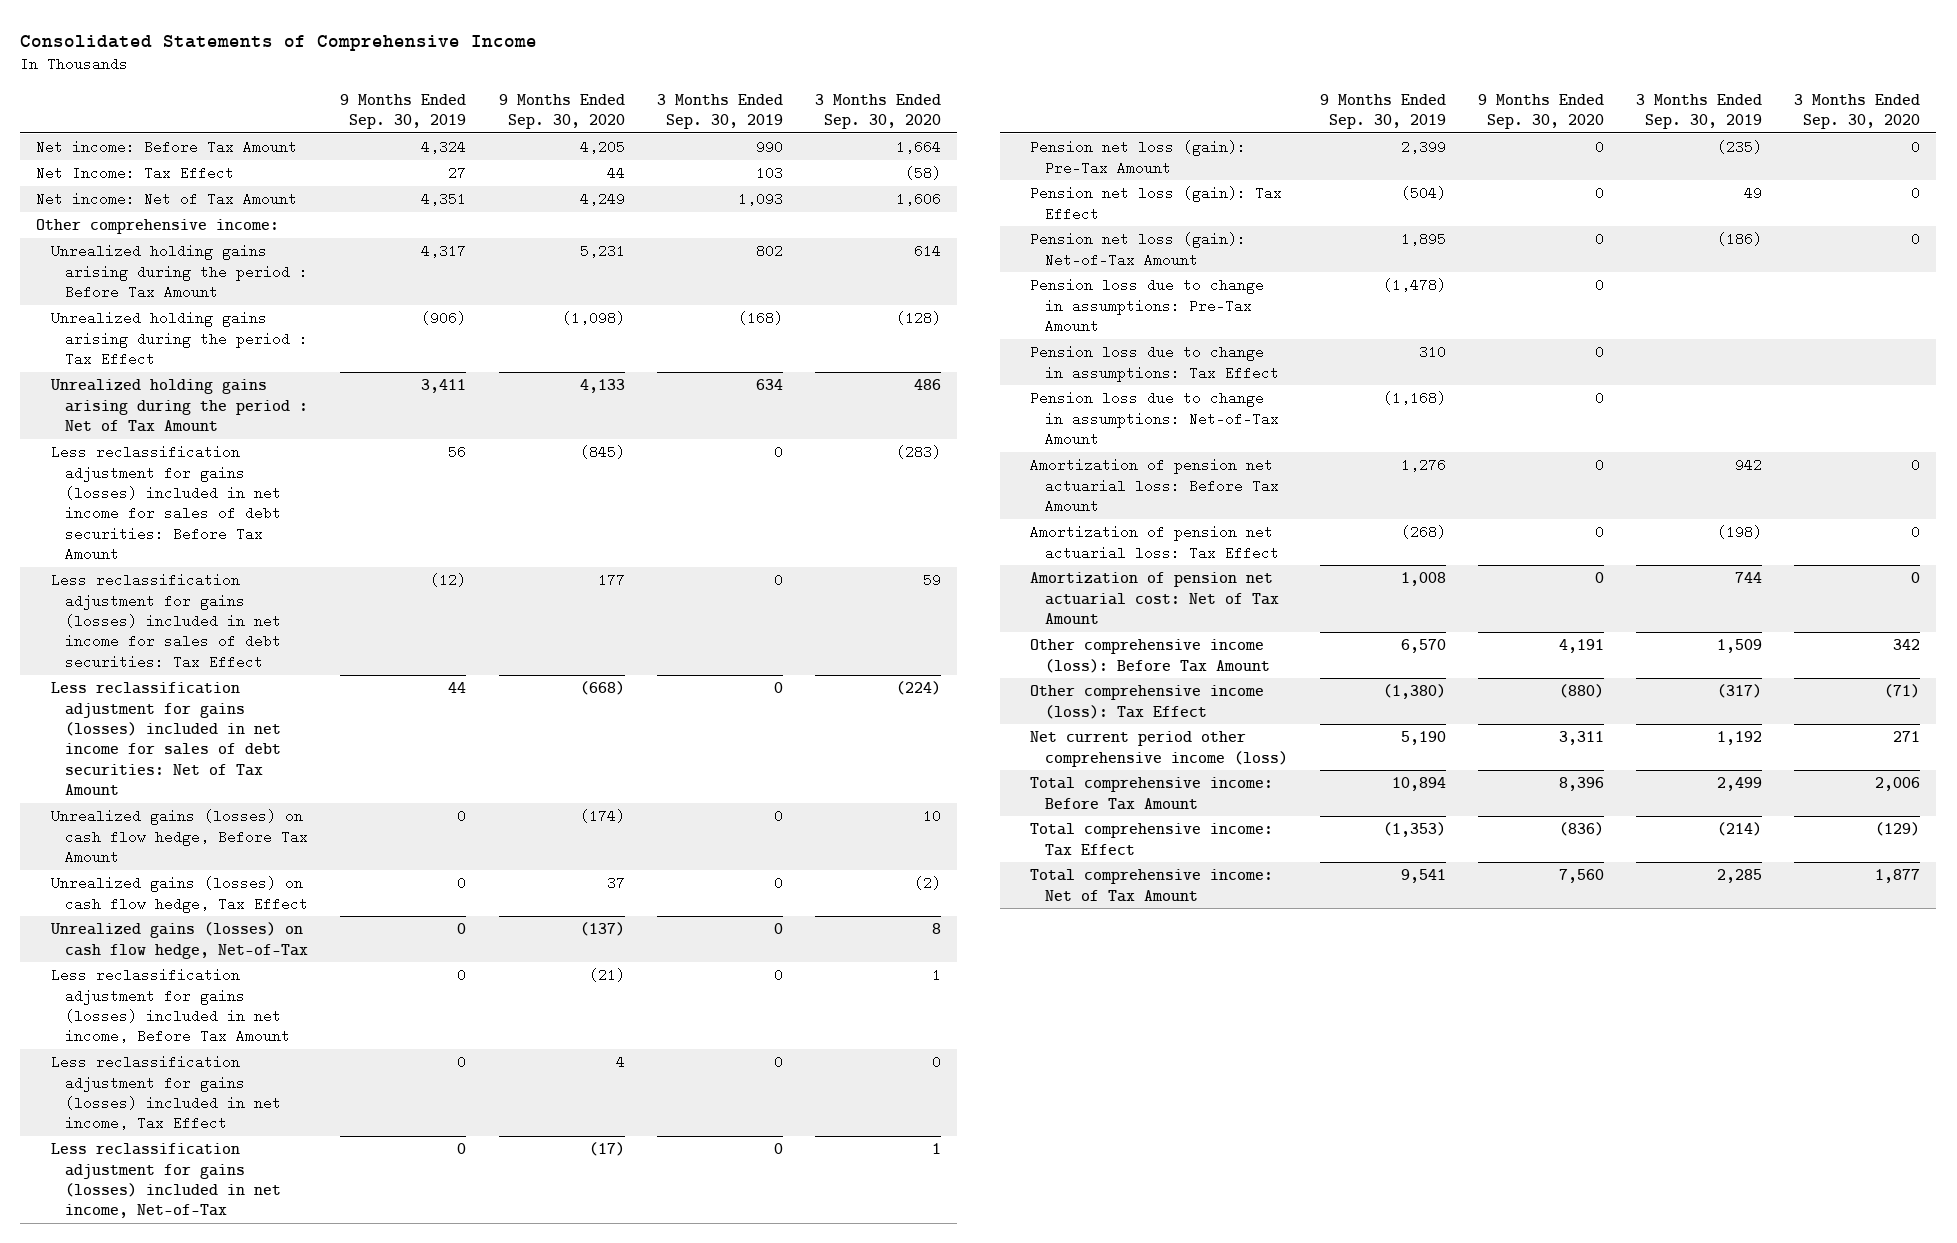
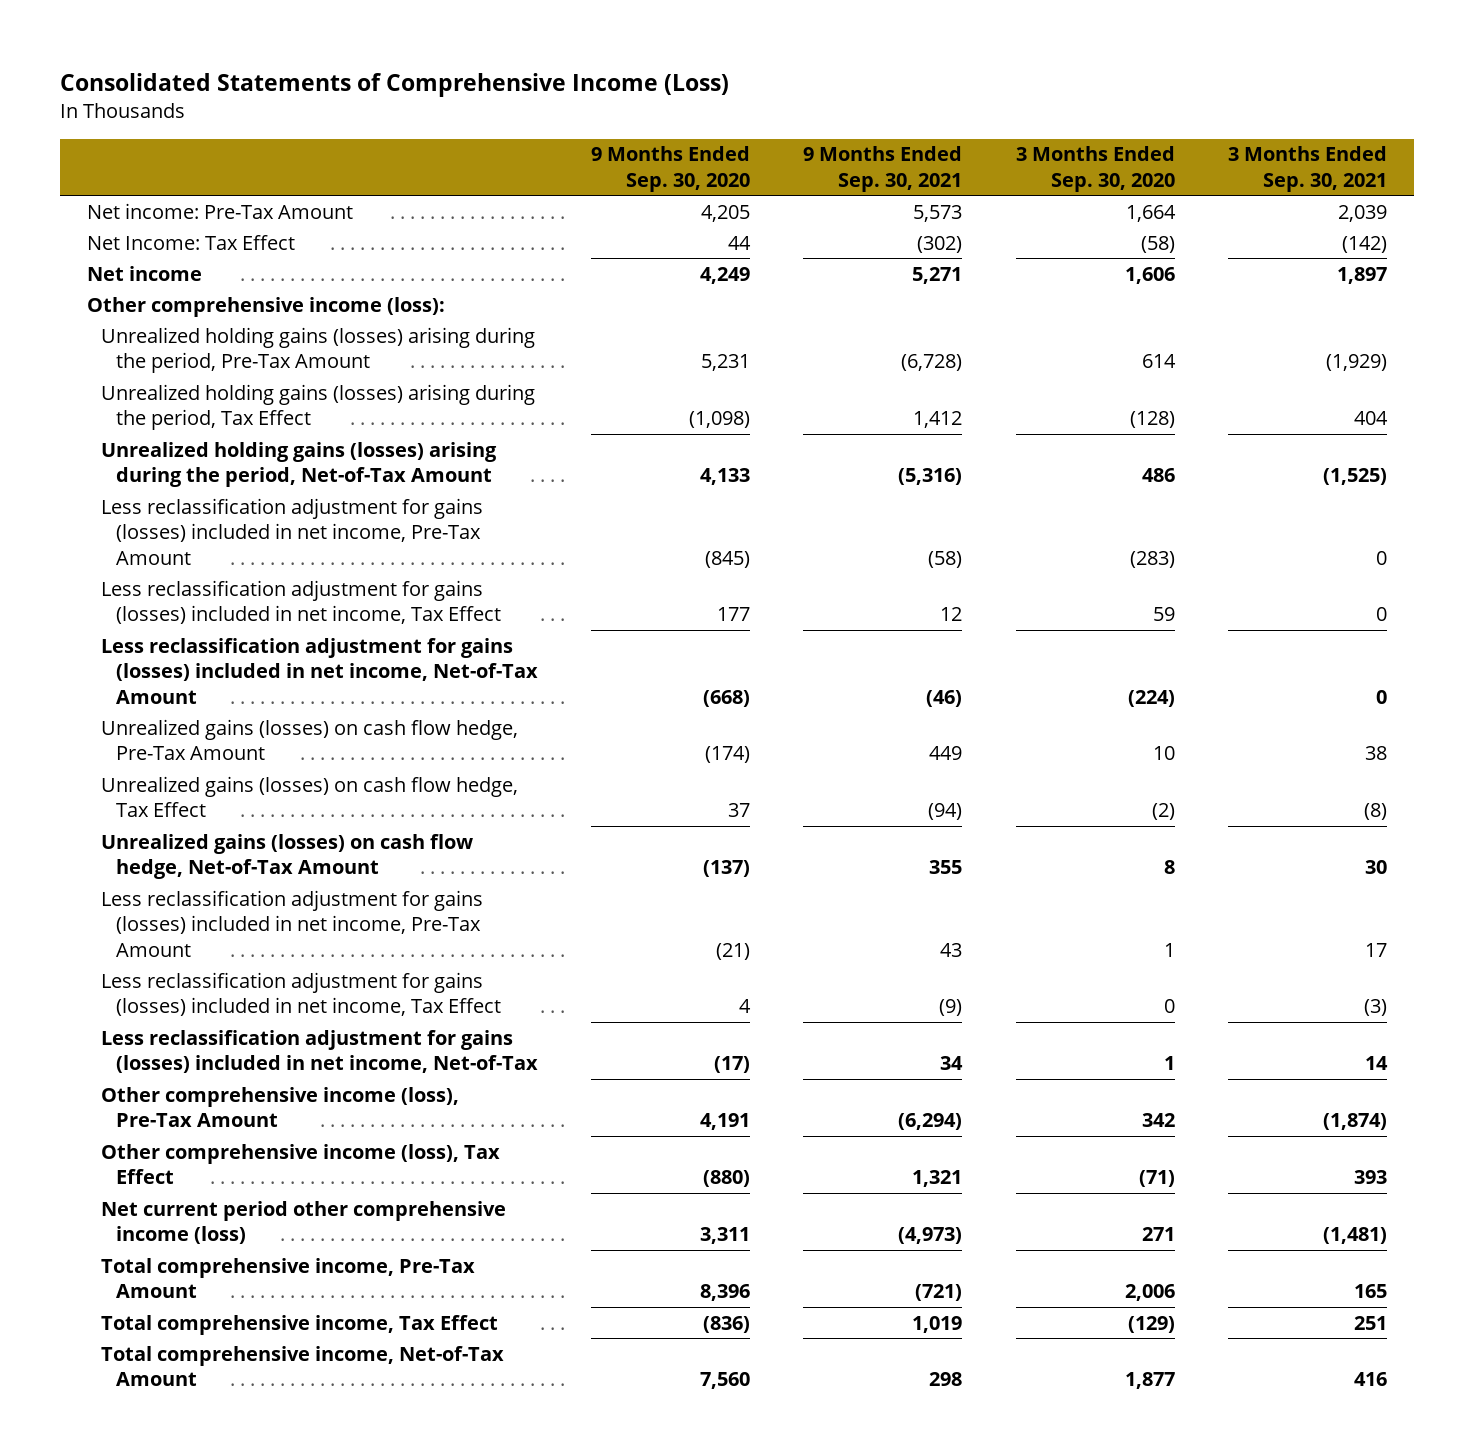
[20,34,538,51] Consolidated Statements of Comprehensive Income -> [60,73,730,98] Consolidated Statements of Comprehensive Income (Loss)
[340,93,467,130] 9 Months Ended Sep. 30, 2019 -> none
[656,93,783,130] 3 Months Ended Sep. 30, 2019 -> none
none -> [803,146,963,192] 9 Months Ended Sep. 30, 2021
none -> [1228,146,1388,192] 3 Months Ended Sep. 30, 2021
[36,140,298,155] Net income: Before Tax Amount -> [86,202,353,219] Net income: Pre-Tax Amount
[36,192,298,207] Net income: Net of Tax Amount -> [86,265,202,281] Net income
[36,219,280,235] Other comprehensive income: -> [86,296,445,317] Other comprehensive income (loss):
[50,244,309,300] Unrealized holding gains arising during the period : Before Tax Amount -> [101,326,536,374] Unrealized holding gains (losses) arising during the period, Pre-Tax Amount
[50,311,309,367] Unrealized holding gains arising during the period : Tax Effect -> [101,383,536,431] Unrealized holding gains (losses) arising during the period, Tax Effect
[49,379,309,433] Unrealized holding gains arising during the period : Net of Tax Amount -> [101,441,498,488] Unrealized holding gains (losses) arising during the period, Net-of-Tax Amount
[50,445,282,562] Less reclassification adjustment for gains (losses) included in net income for sales of debt securities: Before Tax Amount -> [101,497,484,566] Less reclassification adjustment for gains (losses) included in net income, Pre-Tax Amount
[50,573,282,669] Less reclassification adjustment for gains (losses) included in net income for sales of debt securities: Tax Effect -> [101,579,501,625] Less reclassification adjustment for gains (losses) included in net income, Tax Effect
[50,682,282,796] Less reclassification adjustment for gains (losses) included in net income for sales of debt securities: Net of Tax Amount -> [101,637,538,705] Less reclassification adjustment for gains (losses) included in net income, Net-of-Tax Amount
[50,809,309,865] Unrealized gains (losses) on cash flow hedge, Before Tax Amount -> [101,718,519,761] Unrealized gains (losses) on cash flow hedge, Pre-Tax Amount
[49,922,309,959] Unrealized gains (losses) on cash flow hedge, Net-of-Tax -> [101,833,474,880] Unrealized gains (losses) on cash flow hedge, Net-of-Tax Amount
[50,968,291,1044] Less reclassification adjustment for gains (losses) included in net income, Before Tax Amount -> [101,889,484,958] Less reclassification adjustment for gains (losses) included in net income, Pre-Tax Amount
[1030,140,1247,175] Pension net loss (gain): Pre-Tax Amount -> none
[1030,186,1283,221] Pension net loss (gain): Tax Effect -> none
[1030,232,1247,267] Pension net loss (gain): Net-of-Tax Amount -> none
[1030,278,1265,334] Pension loss due to change in assumptions: Pre-Tax Amount -> none
[1030,345,1279,382] Pension loss due to change in assumptions: Tax Effect -> none
[1030,391,1279,447] Pension loss due to change in assumptions: Net-of-Tax Amount -> none
[1030,458,1279,514] Amortization of pension net actuarial loss: Before Tax Amount -> none
[1030,525,1279,560] Amortization of pension net actuarial loss: Tax Effect -> none
[1030,572,1279,625] Amortization of pension net actuarial cost: Net of Tax Amount -> none
[1030,639,1270,673] Other comprehensive income (loss): Before Tax Amount -> [101,1086,460,1128] Other comprehensive income (loss), Pre-Tax Amount
[1030,685,1265,719] Other comprehensive income (loss): Tax Effect -> [101,1143,501,1185] Other comprehensive income (loss), Tax Effect
[1030,777,1274,810] Total comprehensive income: Before Tax Amount -> [101,1257,476,1299] Total comprehensive income, Pre-Tax Amount
[1030,823,1274,856] Total comprehensive income: Tax Effect -> [101,1314,499,1335] Total comprehensive income, Tax Effect
[1030,869,1274,902] Total comprehensive income: Net of Tax Amount -> [101,1345,505,1387] Total comprehensive income, Net-of-Tax Amount

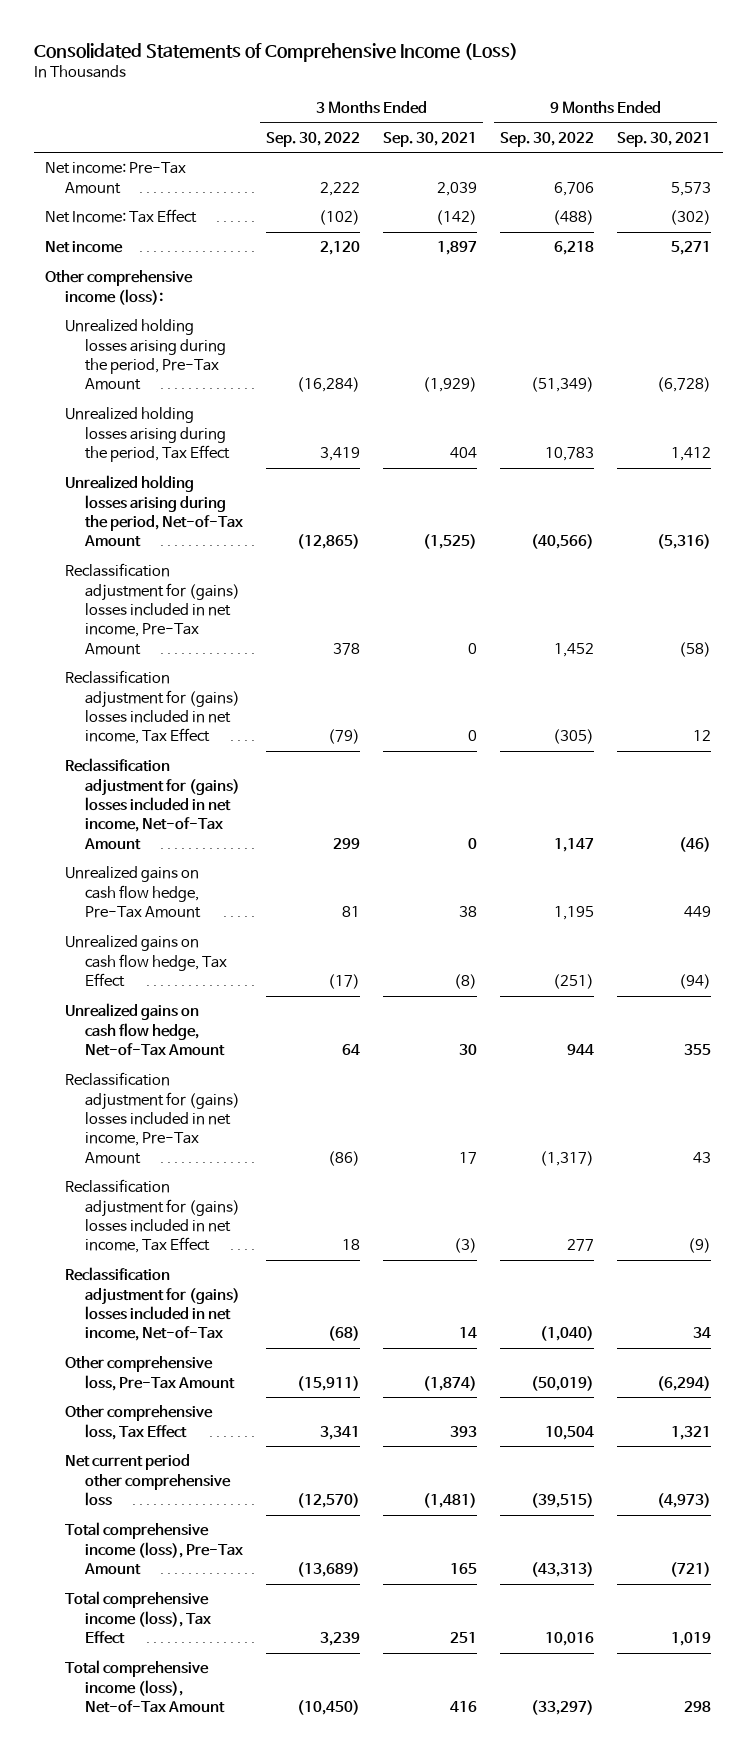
[591,146,751,192] 9 Months Ended Sep. 30, 2020 -> none
[1015,146,1175,192] 3 Months Ended Sep. 30, 2020 -> none
none -> [266,131,361,147] Sep. 30, 2022
none -> [500,131,595,147] Sep. 30, 2022
[101,326,536,374] Unrealized holding gains (losses) arising during the period, Pre-Tax Amount -> [65,319,227,391] Unrealized holding losses arising during the period, Pre-Tax Amount
[101,383,536,431] Unrealized holding gains (losses) arising during the period, Tax Effect -> [65,407,231,463] Unrealized holding losses arising during the period, Tax Effect
[101,441,498,488] Unrealized holding gains (losses) arising during the period, Net-of-Tax Amount -> [65,475,244,548] Unrealized holding losses arising during the period, Net-of-Tax Amount
[101,497,484,566] Less reclassification adjustment for gains (losses) included in net income, Pre-Tax Amount -> [65,563,241,655] Reclassification adjustment for (gains) losses included in net income, Pre-Tax Amount
[101,579,501,625] Less reclassification adjustment for gains (losses) included in net income, Tax Effect -> [65,670,241,745] Reclassification adjustment for (gains) losses included in net income, Tax Effect
[101,637,538,705] Less reclassification adjustment for gains (losses) included in net income, Net-of-Tax Amount -> [65,758,241,850] Reclassification adjustment for (gains) losses included in net income, Net-of-Tax Amount
[101,718,519,761] Unrealized gains (losses) on cash flow hedge, Pre-Tax Amount -> [65,866,202,919] Unrealized gains on cash flow hedge, Pre-Tax Amount
[101,775,519,818] Unrealized gains (losses) on cash flow hedge, Tax Effect -> [65,935,228,988] Unrealized gains on cash flow hedge, Tax Effect
[101,833,474,880] Unrealized gains (losses) on cash flow hedge, Net-of-Tax Amount -> [65,1003,226,1057] Unrealized gains on cash flow hedge, Net-of-Tax Amount
[101,889,484,958] Less reclassification adjustment for gains (losses) included in net income, Pre-Tax Amount -> [65,1072,241,1164] Reclassification adjustment for (gains) losses included in net income, Pre-Tax Amount
[101,971,501,1017] Less reclassification adjustment for gains (losses) included in net income, Tax Effect -> [65,1179,241,1254] Reclassification adjustment for (gains) losses included in net income, Tax Effect
[101,1029,538,1074] Less reclassification adjustment for gains (losses) included in net income, Net-of-Tax -> [65,1267,241,1342] Reclassification adjustment for (gains) losses included in net income, Net-of-Tax
[101,1086,460,1128] Other comprehensive income (loss), Pre-Tax Amount -> [65,1356,236,1391] Other comprehensive loss, Pre-Tax Amount
[101,1143,501,1185] Other comprehensive income (loss), Tax Effect -> [65,1405,214,1440] Other comprehensive loss, Tax Effect
[101,1200,507,1245] Net current period other comprehensive income (loss) -> [65,1454,232,1507] Net current period other comprehensive loss
[101,1257,476,1299] Total comprehensive income, Pre-Tax Amount -> [65,1522,244,1576] Total comprehensive income (loss), Pre-Tax Amount
[101,1314,499,1335] Total comprehensive income, Tax Effect -> [65,1591,212,1645] Total comprehensive income (loss), Tax Effect
[101,1345,505,1387] Total comprehensive income, Net-of-Tax Amount -> [65,1660,226,1714] Total comprehensive income (loss), Net-of-Tax Amount

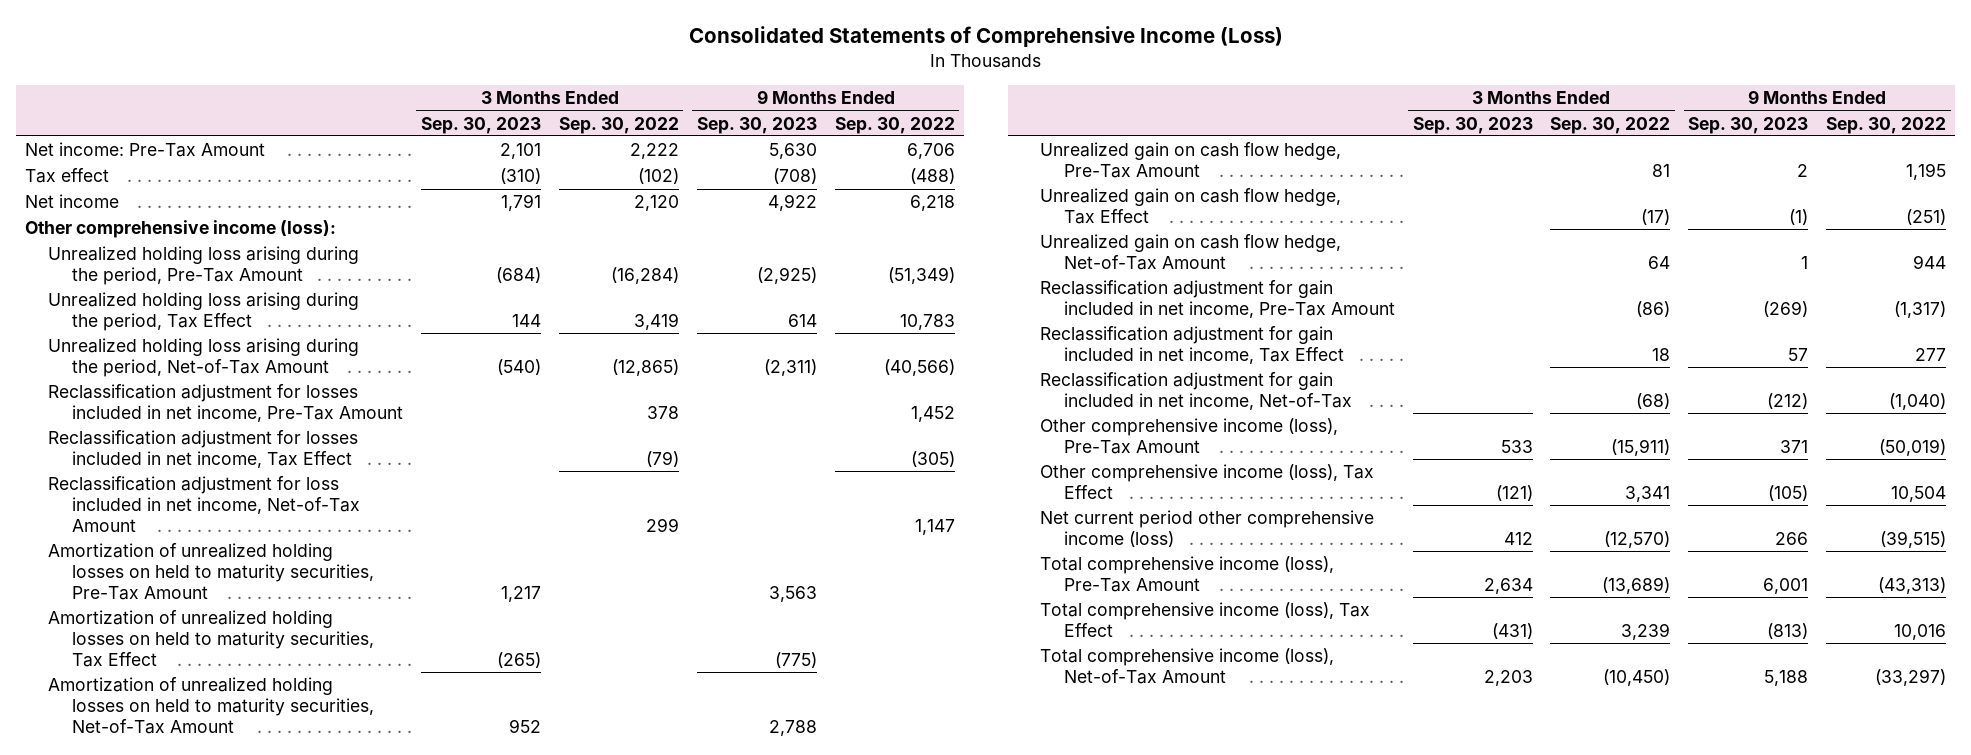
[383,131,478,147] Sep. 30, 2021 -> none
[617,131,712,147] Sep. 30, 2021 -> none
none -> [420,116,541,134] Sep. 30, 2023
none -> [696,116,817,134] Sep. 30, 2023
[45,209,198,224] Net Income: Tax Effect -> [24,168,109,184] Tax effect
[65,319,227,391] Unrealized holding losses arising during the period, Pre-Tax Amount -> [48,246,360,286] Unrealized holding loss arising during the period, Pre-Tax Amount
[65,407,231,463] Unrealized holding losses arising during the period, Tax Effect -> [48,292,360,332] Unrealized holding loss arising during the period, Tax Effect
[65,475,244,548] Unrealized holding losses arising during the period, Net-of-Tax Amount -> [48,338,360,378] Unrealized holding loss arising during the period, Net-of-Tax Amount
[65,563,241,655] Reclassification adjustment for (gains) losses included in net income, Pre-Tax Amount -> [48,384,403,423] Reclassification adjustment for losses included in net income, Pre-Tax Amount
[65,670,241,745] Reclassification adjustment for (gains) losses included in net income, Tax Effect -> [48,430,359,469] Reclassification adjustment for losses included in net income, Tax Effect
[65,758,241,850] Reclassification adjustment for (gains) losses included in net income, Net-of-Tax Amount -> [48,476,360,532] Reclassification adjustment for loss included in net income, Net-of-Tax Amount
none -> [48,543,374,600] Amortization of unrealized holding losses on held to maturity securities, Pre-Tax Amount
none -> [48,610,374,667] Amortization of unrealized holding losses on held to maturity securities, Tax Effect
none -> [48,677,374,734] Amortization of unrealized holding losses on held to maturity securities, Net-of-Tax Amount
[65,866,202,919] Unrealized gains on cash flow hedge, Pre-Tax Amount -> [1040,142,1342,179] Unrealized gain on cash flow hedge, Pre-Tax Amount
[65,935,228,988] Unrealized gains on cash flow hedge, Tax Effect -> [1040,188,1342,225] Unrealized gain on cash flow hedge, Tax Effect
[65,1003,226,1057] Unrealized gains on cash flow hedge, Net-of-Tax Amount -> [1040,234,1342,271] Unrealized gain on cash flow hedge, Net-of-Tax Amount
[65,1072,241,1164] Reclassification adjustment for (gains) losses included in net income, Pre-Tax Amount -> [1040,280,1395,319] Reclassification adjustment for gain included in net income, Pre-Tax Amount
[65,1179,241,1254] Reclassification adjustment for (gains) losses included in net income, Tax Effect -> [1040,326,1344,365] Reclassification adjustment for gain included in net income, Tax Effect
[65,1267,241,1342] Reclassification adjustment for (gains) losses included in net income, Net-of-Tax -> [1040,372,1352,411] Reclassification adjustment for gain included in net income, Net-of-Tax
[65,1356,236,1391] Other comprehensive loss, Pre-Tax Amount -> [1040,418,1339,455] Other comprehensive income (loss), Pre-Tax Amount
[65,1405,214,1440] Other comprehensive loss, Tax Effect -> [1040,464,1375,500] Other comprehensive income (loss), Tax Effect
[65,1454,232,1507] Net current period other comprehensive loss -> [1040,510,1375,548] Net current period other comprehensive income (loss)

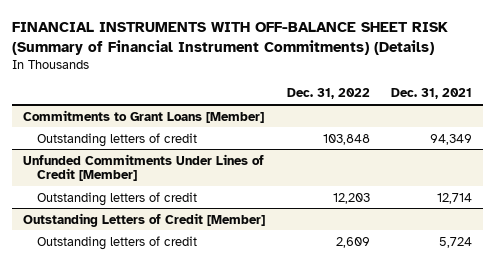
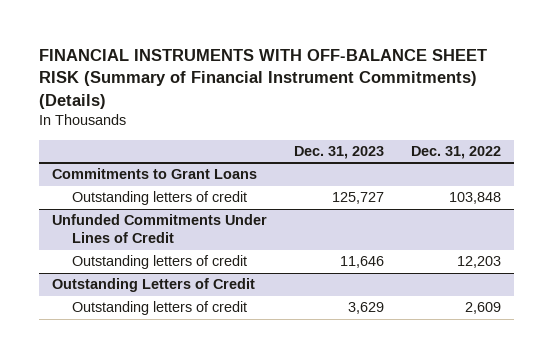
[391,88,473,100] Dec. 31, 2021 -> none
none -> [293,146,384,160] Dec. 31, 2023
[23,109,265,123] Commitments to Grant Loans [Member] -> [51,168,257,180] Commitments to Grant Loans
[23,153,265,182] Unfunded Commitments Under Lines of Credit [Member] -> [51,214,267,244] Unfunded Commitments Under Lines of Credit
[23,212,266,227] Outstanding Letters of Credit [Member] -> [51,278,255,293] Outstanding Letters of Credit

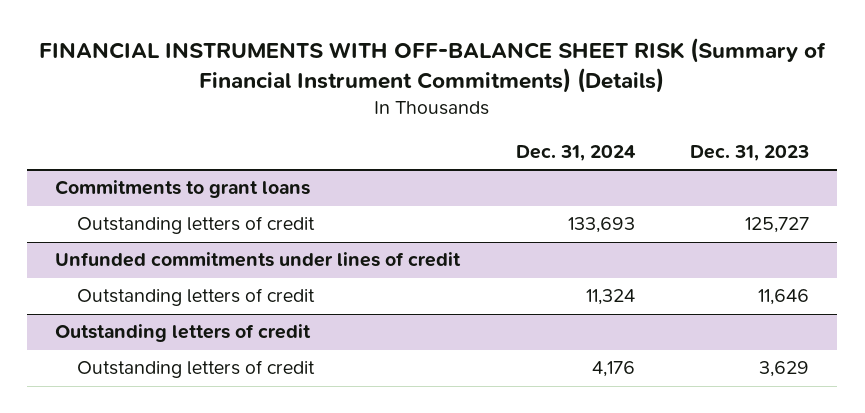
[410,146,501,160] Dec. 31, 2022 -> none
none -> [515,144,636,161] Dec. 31, 2024
[51,168,257,180] Commitments to Grant Loans -> [55,180,311,199] Commitments to grant loans
[51,214,267,244] Unfunded Commitments Under Lines of Credit -> [55,252,462,268] Unfunded commitments under lines of credit
[51,278,255,293] Outstanding Letters of Credit -> [55,324,312,343] Outstanding letters of credit

